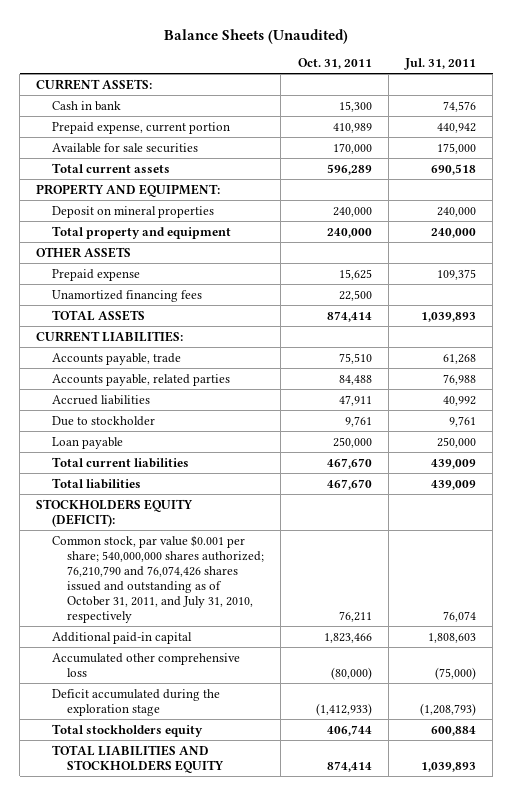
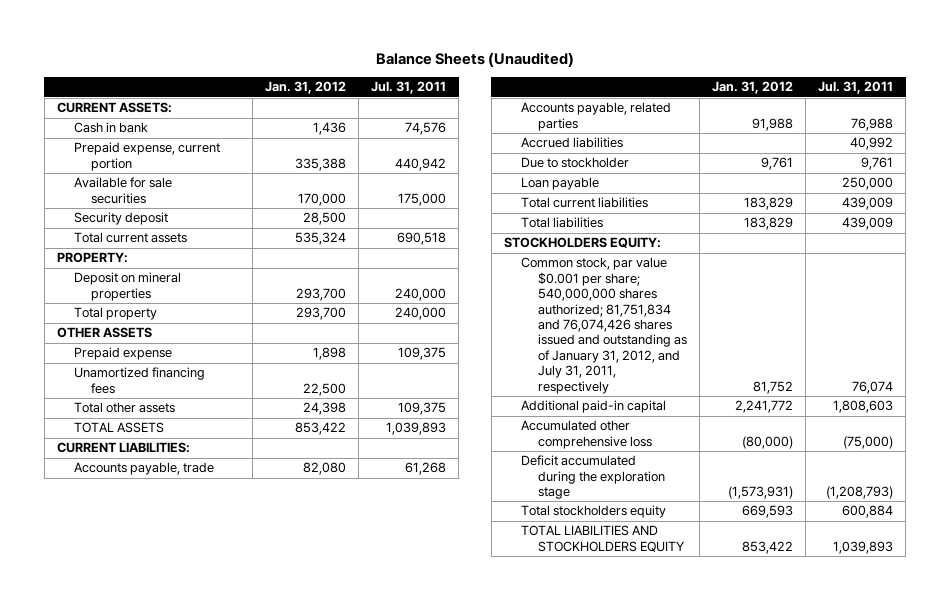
[297,58,372,70] Oct. 31, 2011 -> none
none -> [264,81,346,95] Jan. 31, 2012
none -> [73,212,168,226] Security deposit
[36,183,221,197] PROPERTY AND EQUIPMENT: -> [56,252,128,264] PROPERTY:
[51,225,231,239] Total property and equipment -> [73,307,157,321] Total property
none -> [73,402,175,414] Total other assets
[36,498,194,527] STOCKHOLDERS EQUITY (DEFICIT): -> [503,237,661,249] STOCKHOLDERS EQUITY:
[51,534,265,623] Common stock, par value $0.001 per share; 540,000,000 shares authorized; 76,210,790 and 76,074,426 shares issued and outstanding as of October 31, 2011, and July 31, 2010, respectively -> [520,257,687,394] Common stock, par value $0.001 per share; 540,000,000 shares authorized; 81,751,834 and 76,074,426 shares issued and outstanding as of January 31, 2012, and July 31, 2011, respectively

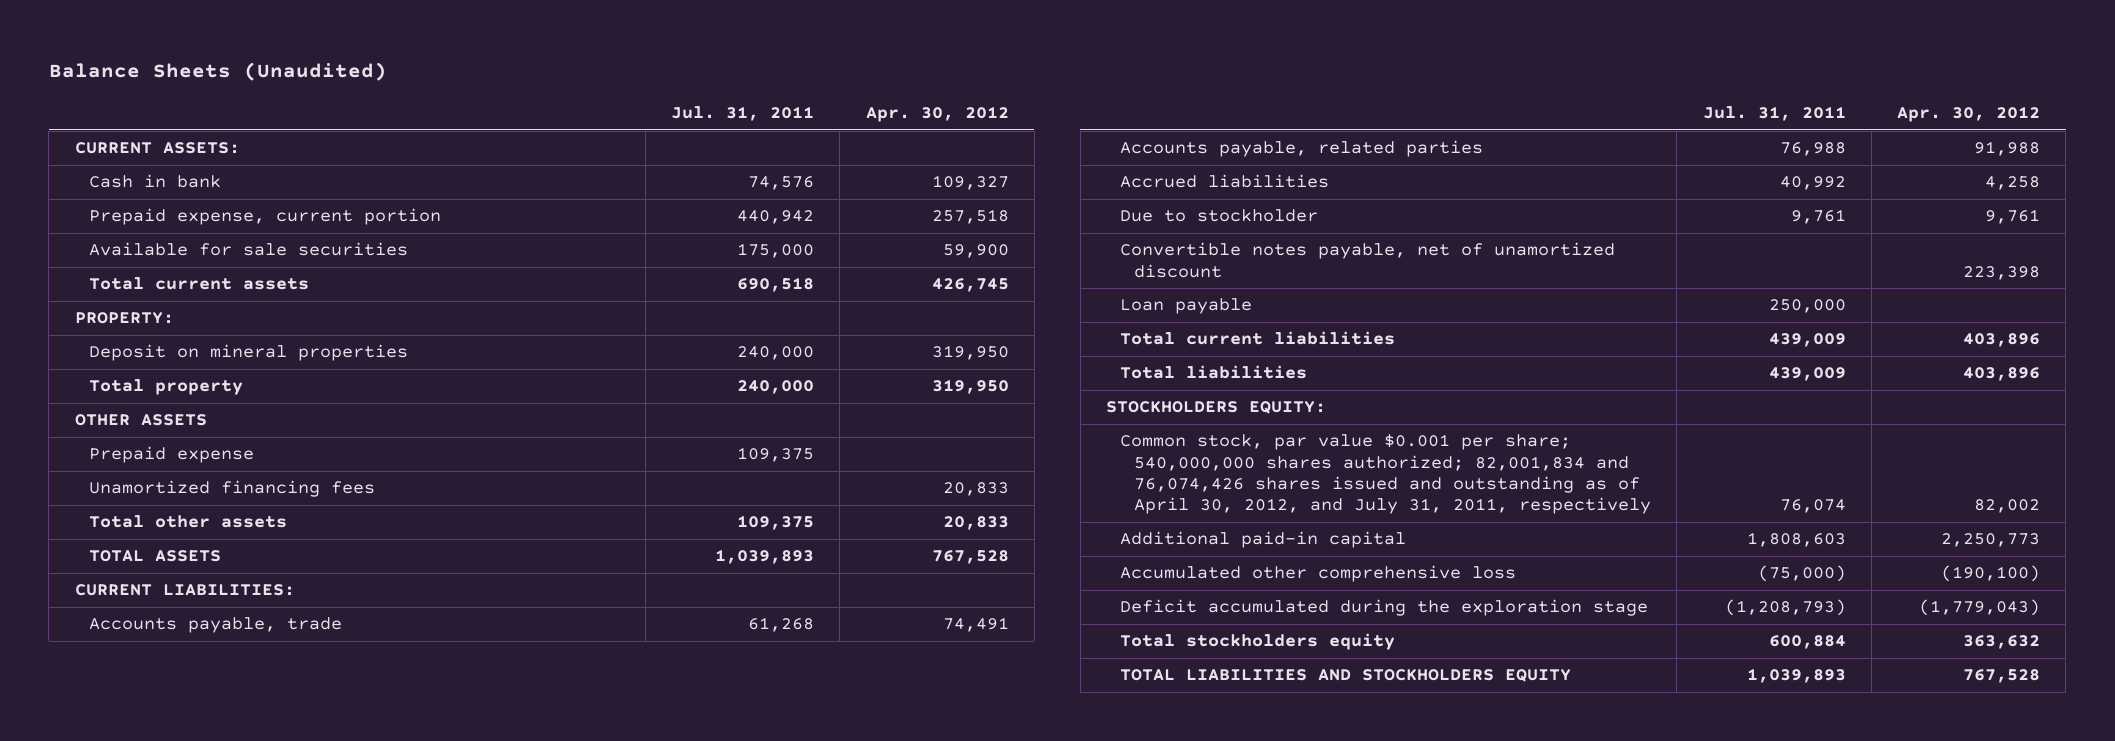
[264,81,346,95] Jan. 31, 2012 -> none
none -> [865,106,1009,123] Apr. 30, 2012
[73,212,168,226] Security deposit -> none
none -> [1120,242,1616,278] Convertible notes payable, net of unamortized discount
[520,257,687,394] Common stock, par value $0.001 per share; 540,000,000 shares authorized; 81,751,834 and 76,074,426 shares issued and outstanding as of January 31, 2012, and July 31, 2011, respectively -> [1120,434,1652,514] Common stock, par value $0.001 per share; 540,000,000 shares authorized; 82,001,834 and 76,074,426 shares issued and outstanding as of April 30, 2012, and July 31, 2011, respectively

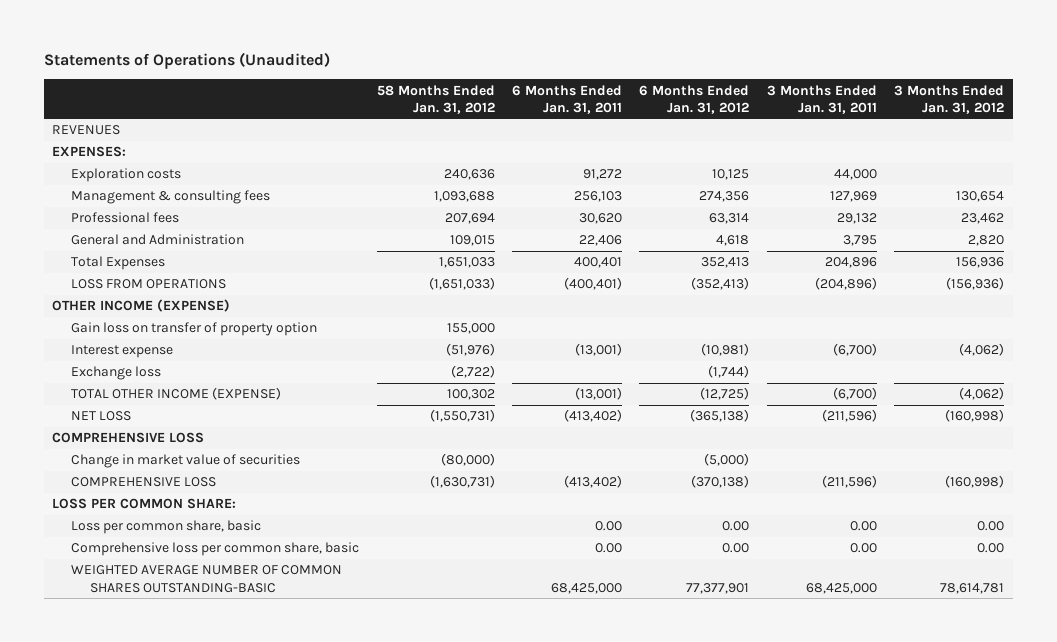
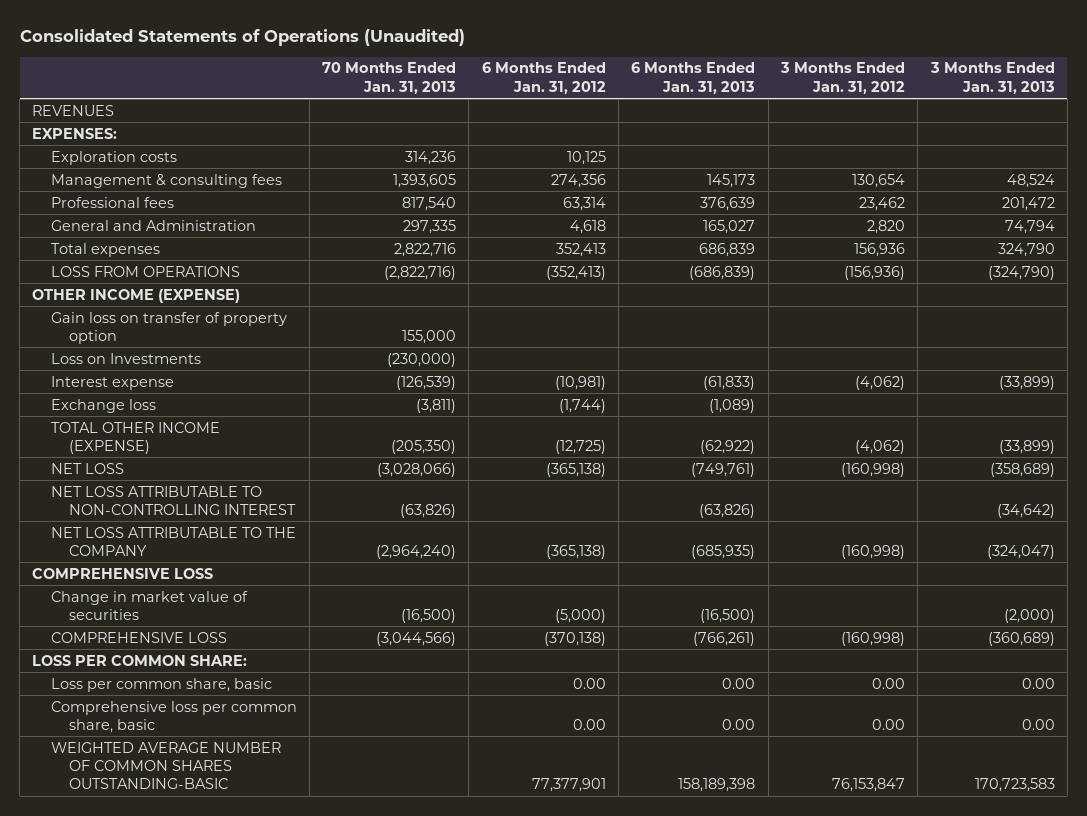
[43,52,330,70] Statements of Operations (Unaudited) -> [19,29,465,47] Consolidated Statements of Operations (Unaudited)
[376,84,495,114] 58 Months Ended Jan. 31, 2012 -> none
[512,84,623,114] 6 Months Ended Jan. 31, 2011 -> none
[766,84,877,114] 3 Months Ended Jan. 31, 2011 -> none
none -> [322,62,457,94] 70 Months Ended Jan. 31, 2013
none -> [631,62,756,94] 6 Months Ended Jan. 31, 2013
none -> [929,62,1055,94] 3 Months Ended Jan. 31, 2013
[71,256,166,271] Total Expenses -> [50,242,160,257] Total expenses
none -> [50,352,201,364] Loss on Investments
none -> [50,485,296,515] NET LOSS ATTRIBUTABLE TO NON-CONTROLLING INTEREST
none -> [50,526,296,556] NET LOSS ATTRIBUTABLE TO THE COMPANY
[940,582,1005,594] 78,614,781 -> [831,778,905,793] 76,153,847

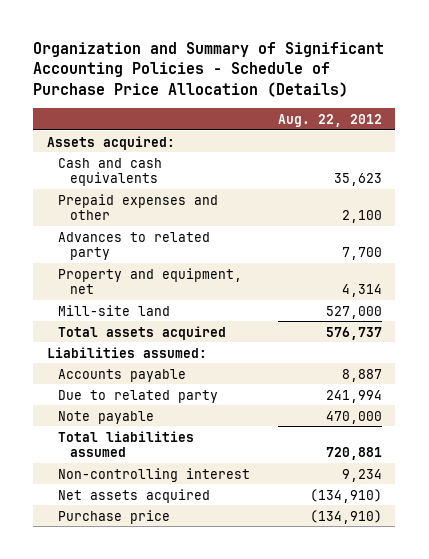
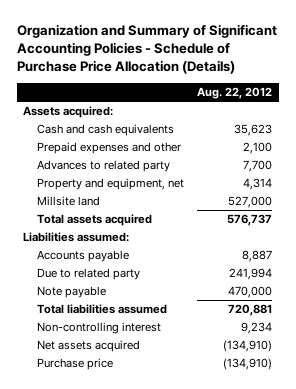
[58,304,171,316] Mill-site land -> [37,196,101,207] Millsite land

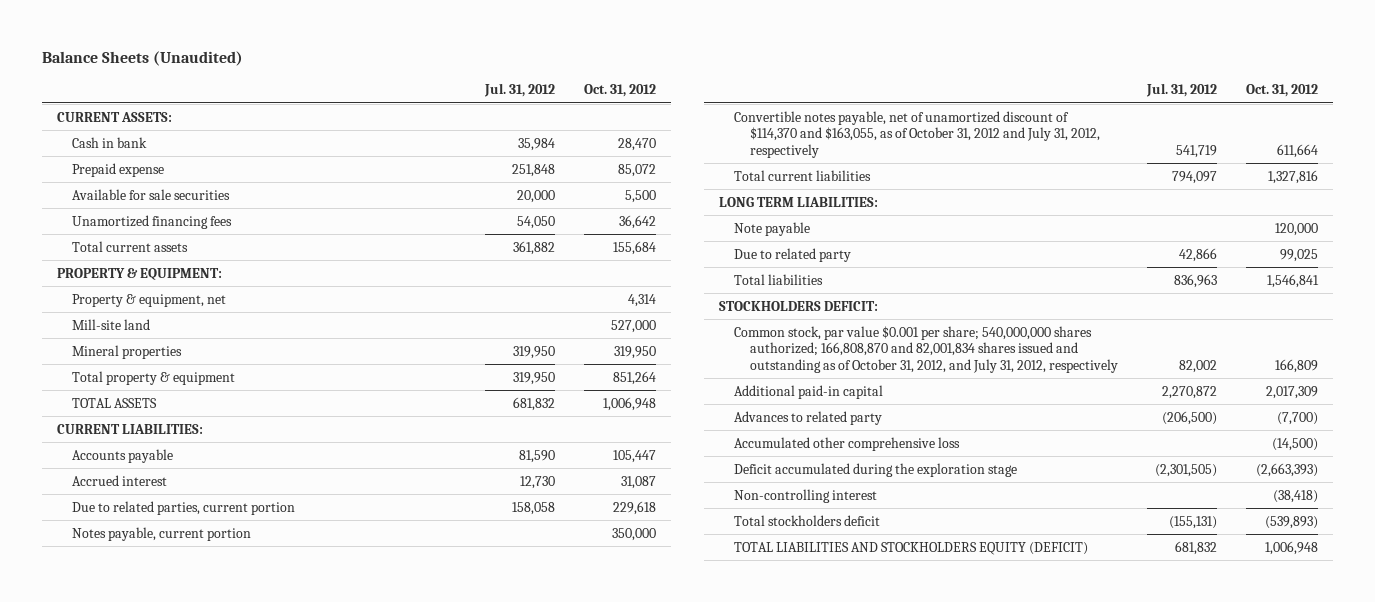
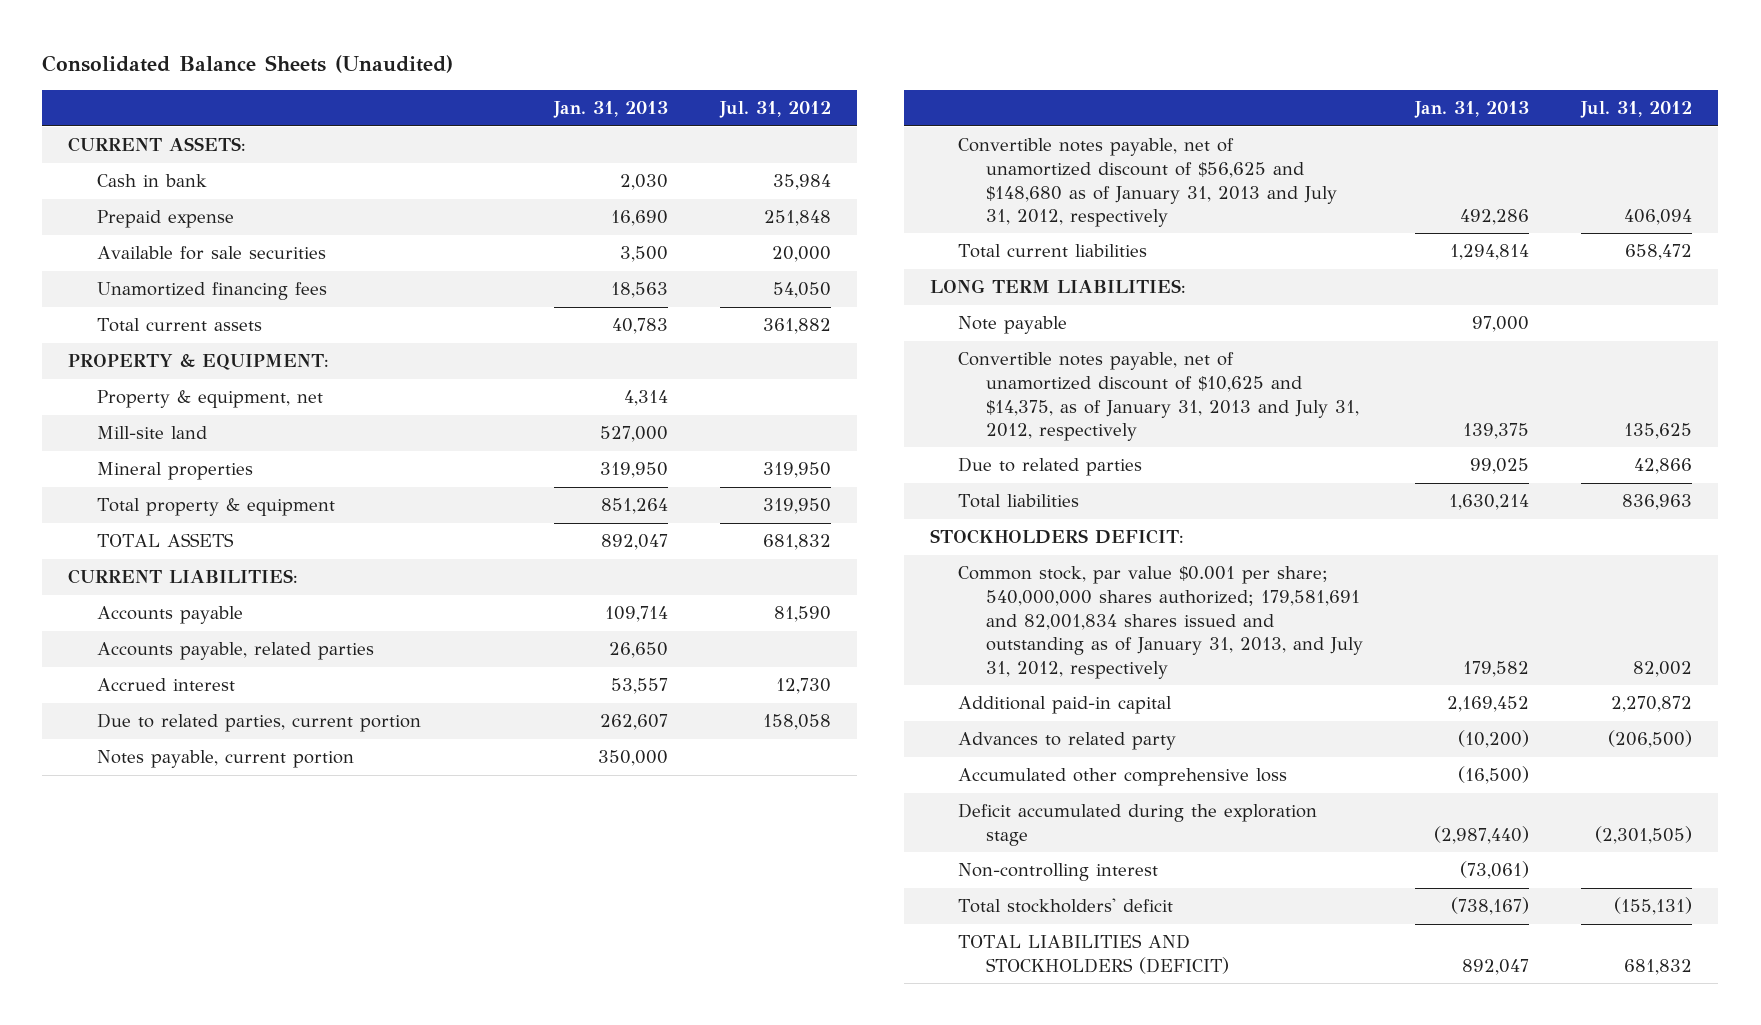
[42,51,244,67] Balance Sheets (Unaudited) -> [42,55,454,74] Consolidated Balance Sheets (Unaudited)
[584,84,657,98] Oct. 31, 2012 -> none
none -> [553,101,669,119] Jan. 31, 2013
none -> [96,642,374,661] Accounts payable, related parties
[734,110,1101,158] Convertible notes payable, net of unamortized discount of $114,370 and $163,055, as of October 31, 2012 and July 31, 2012, respectively -> [958,138,1338,228] Convertible notes payable, net of unamortized discount of $56,625 and $148,680 as of January 31, 2013 and July 31, 2012, respectively
[1176,144,1218,158] 541,719 -> [1624,209,1693,226] 406,094
[1172,170,1218,184] 794,097 -> [1625,244,1693,261] 658,472
none -> [958,352,1360,442] Convertible notes payable, net of unamortized discount of $10,625 and $14,375, as of January 31, 2013 and July 31, 2012, respectively
[734,247,852,262] Due to related party -> [958,457,1143,477] Due to related parties
[734,325,1119,373] Common stock, par value $0.001 per share; 540,000,000 shares authorized; 166,808,870 and 82,001,834 shares issued and outstanding as of October 31, 2012, and July 31, 2012, respectively -> [958,566,1364,679] Common stock, par value $0.001 per share; 540,000,000 shares authorized; 179,581,691 and 82,001,834 shares issued and outstanding as of January 31, 2013, and July 31, 2012, respectively
[734,514,881,526] Total stockholders deficit -> [958,898,1174,914] Total stockholders' deficit
[734,541,1089,555] TOTAL LIABILITIES AND STOCKHOLDERS EQUITY (DEFICIT) -> [958,934,1230,974] TOTAL LIABILITIES AND STOCKHOLDERS (DEFICIT)

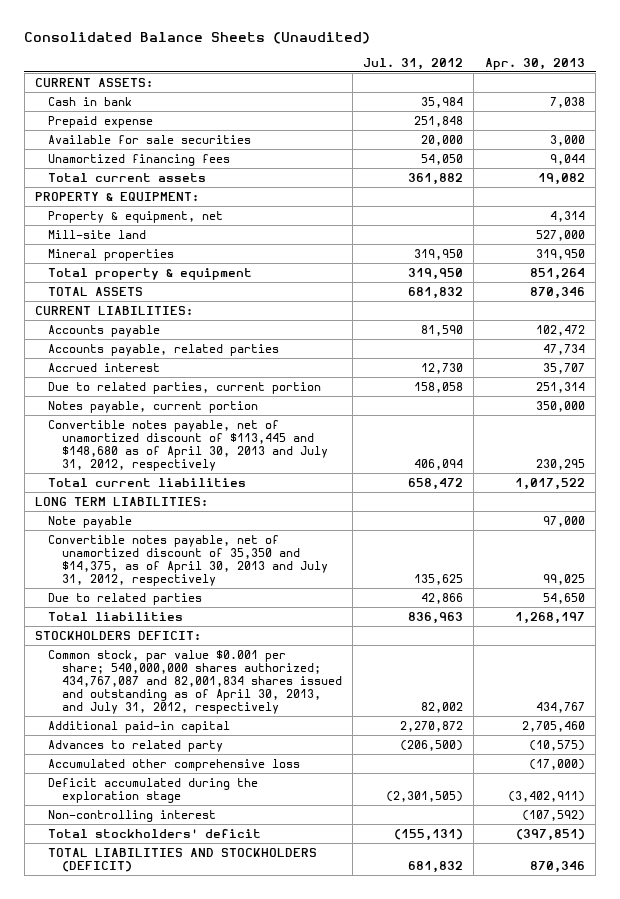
[553,101,669,119] Jan. 31, 2013 -> none
none -> [484,57,585,70] Apr. 30, 2013
[958,138,1338,228] Convertible notes payable, net of unamortized discount of $56,625 and $148,680 as of January 31, 2013 and July 31, 2012, respectively -> [48,419,328,472] Convertible notes payable, net of unamortized discount of $113,445 and $148,680 as of April 30, 2013 and July 31, 2012, respectively
[958,352,1360,442] Convertible notes payable, net of unamortized discount of $10,625 and $14,375, as of January 31, 2013 and July 31, 2012, respectively -> [48,534,328,587] Convertible notes payable, net of unamortized discount of 35,350 and $14,375, as of April 30, 2013 and July 31, 2012, respectively
[958,566,1364,679] Common stock, par value $0.001 per share; 540,000,000 shares authorized; 179,581,691 and 82,001,834 shares issued and outstanding as of January 31, 2013, and July 31, 2012, respectively -> [48,649,342,715] Common stock, par value $0.001 per share; 540,000,000 shares authorized; 434,767,087 and 82,001,834 shares issued and outstanding as of April 30, 2013, and July 31, 2012, respectively

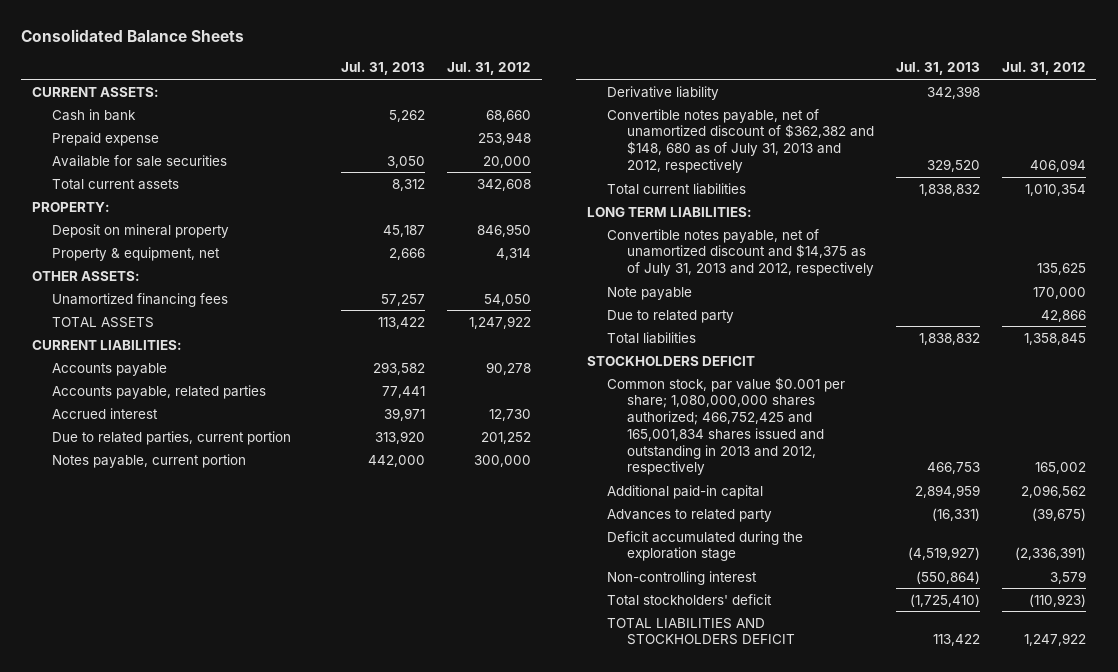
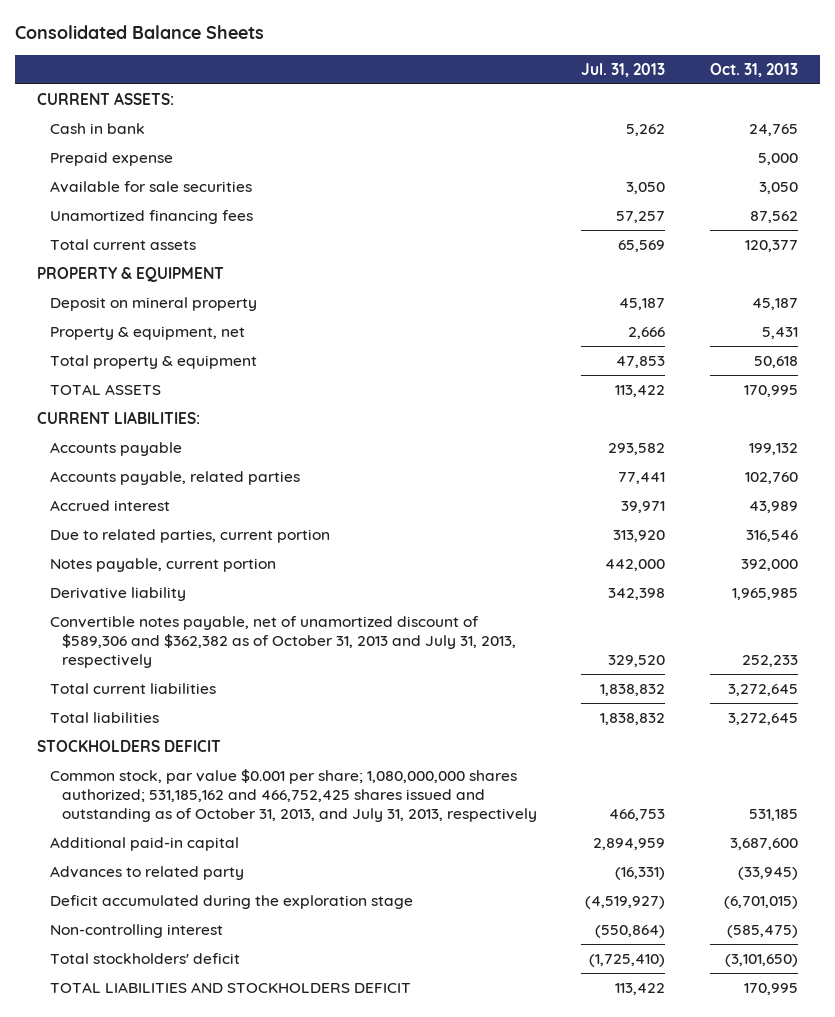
[447,62,532,76] Jul. 31, 2012 -> none
none -> [709,63,798,78] Oct. 31, 2013
[52,292,229,307] Unamortized financing fees -> [49,209,253,224] Unamortized financing fees
[392,178,426,191] 8,312 -> [618,239,666,252] 65,569
[32,201,111,212] PROPERTY: -> [37,266,225,282] PROPERTY & EQUIPMENT
[32,270,141,281] OTHER ASSETS: -> none
none -> [49,354,257,369] Total property & equipment
[606,108,875,173] Convertible notes payable, net of unamortized discount of $362,382 and $148, 680 as of July 31, 2013 and 2012, respectively -> [49,615,517,669] Convertible notes payable, net of unamortized discount of $589,306 and $362,382 as of October 31, 2013 and July 31, 2013, respectively
[586,206,752,217] LONG TERM LIABILITIES: -> none
[606,228,875,277] Convertible notes payable, net of unamortized discount and $14,375 as of July 31, 2013 and 2012, respectively -> none
[606,286,692,300] Note payable -> none
[606,309,734,323] Due to related party -> none
[606,376,845,476] Common stock, par value $0.001 per share; 1,080,000,000 shares authorized; 466,752,425 and 165,001,834 shares issued and outstanding in 2013 and 2012, respectively -> [49,768,538,823] Common stock, par value $0.001 per share; 1,080,000,000 shares authorized; 531,185,162 and 466,752,425 shares issued and outstanding as of October 31, 2013, and July 31, 2013, respectively

